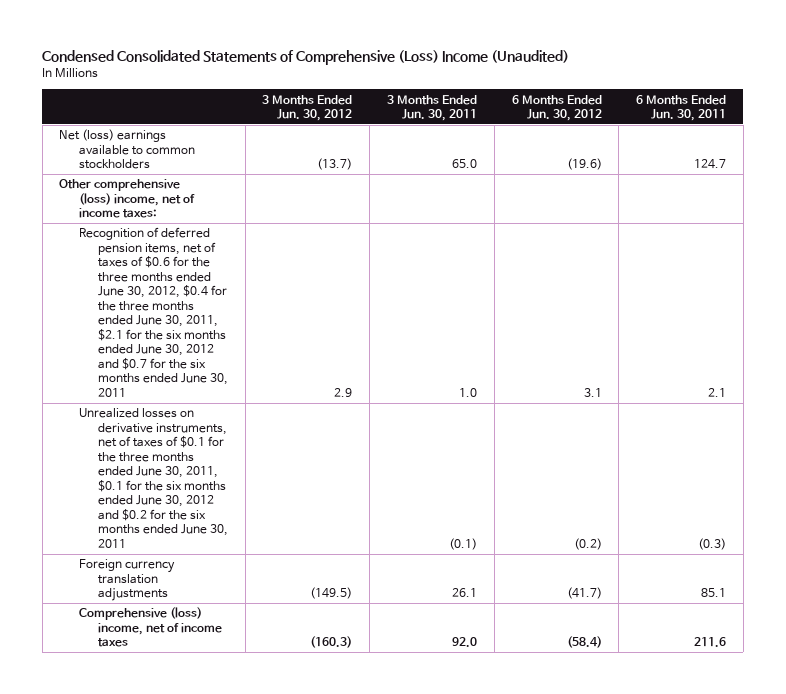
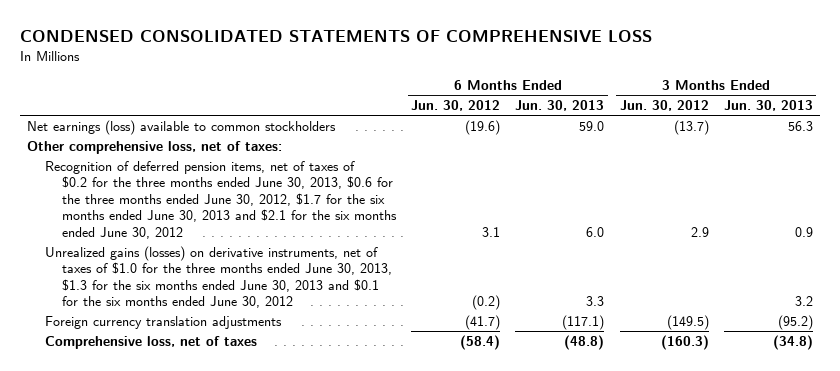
[42,49,570,65] Condensed Consolidated Statements of Comprehensive (Loss) Income (Unaudited) -> [19,29,652,42] CONDENSED CONSOLIDATED STATEMENTS OF COMPREHENSIVE LOSS
[386,94,477,122] 3 Months Ended Jun. 30, 2011 -> none
[636,94,727,122] 6 Months Ended Jun. 30, 2011 -> none
none -> [515,99,605,111] Jun. 30, 2013
none -> [723,99,813,111] Jun. 30, 2013
[59,129,195,170] Net (loss) earnings available to common stockholders -> [27,119,337,135] Net earnings (loss) available to common stockholders
[59,179,195,219] Other comprehensive (loss) income, net of income taxes: -> [27,140,283,154] Other comprehensive loss, net of taxes:
[78,227,228,397] Recognition of deferred pension items, net of taxes of $0.6 for the three months ended June 30, 2012, $0.4 for the three months ended June 30, 2011, $2.1 for the six months ended June 30, 2012 and $0.7 for the six months ended June 30, 2011 -> [44,160,398,239] Recognition of deferred pension items, net of taxes of $0.2 for the three months ended June 30, 2013, $0.6 for the three months ended June 30, 2012, $1.7 for the six months ended June 30, 2013 and $2.1 for the six months ended June 30, 2012
[78,408,228,548] Unrealized losses on derivative instruments, net of taxes of $0.1 for the three months ended June 30, 2011, $0.1 for the six months ended June 30, 2012 and $0.2 for the six months ended June 30, 2011 -> [44,245,393,309] Unrealized gains (losses) on derivative instruments, net of taxes of $1.0 for the three months ended June 30, 2013, $1.3 for the six months ended June 30, 2013 and $0.1 for the six months ended June 30, 2012
[78,607,222,648] Comprehensive (loss) income, net of income taxes -> [44,335,257,349] Comprehensive loss, net of taxes

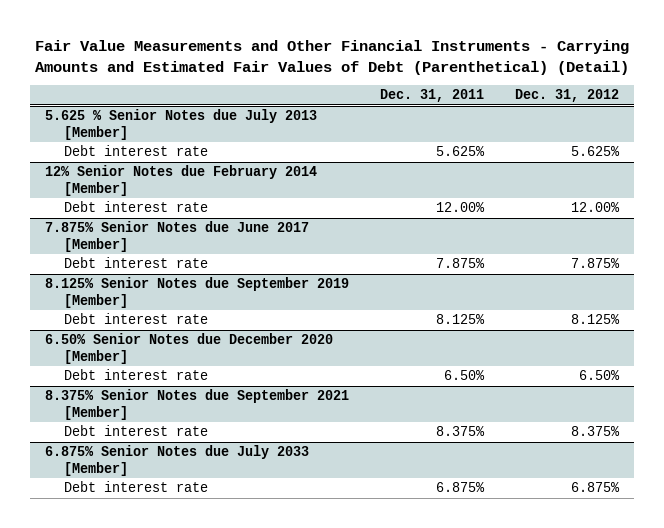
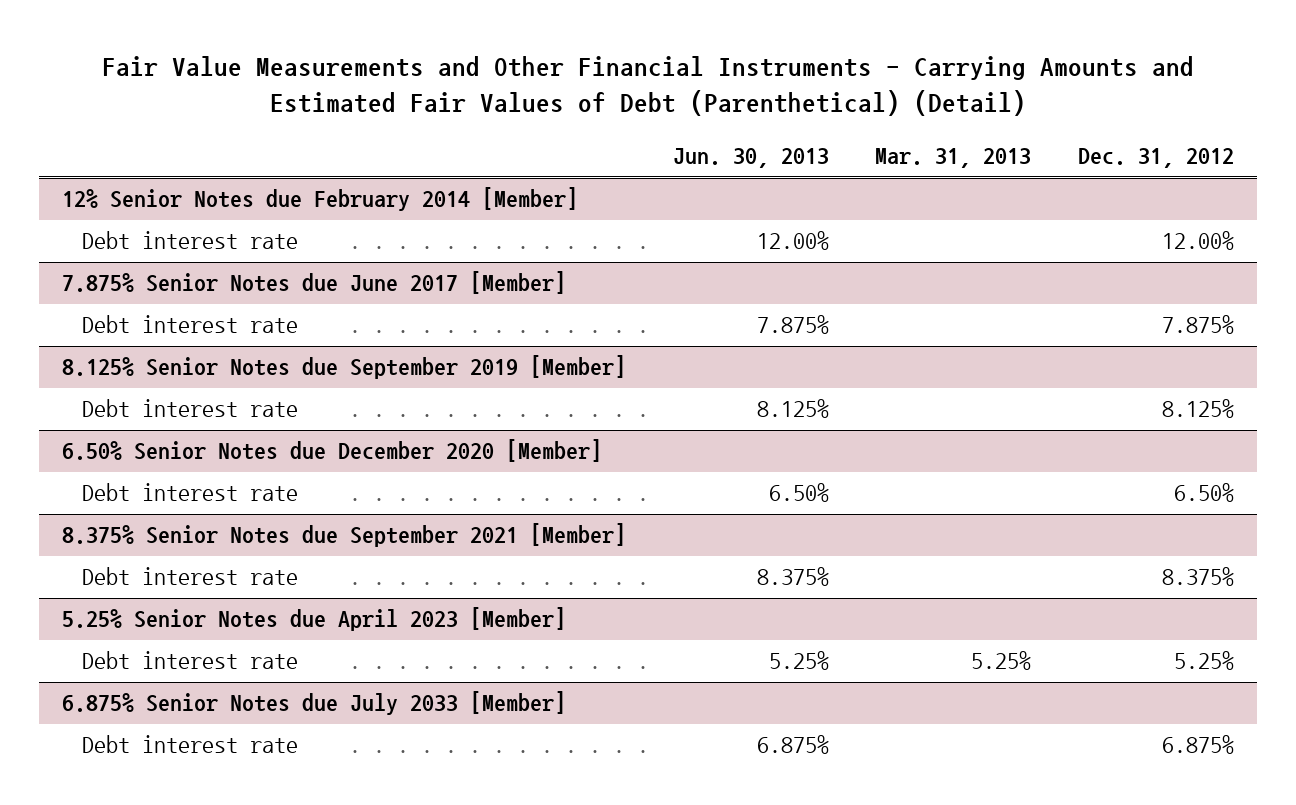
[379,89,484,103] Dec. 31, 2011 -> none
none -> [672,148,829,169] Jun. 30, 2013
none -> [875,148,1032,169] Mar. 31, 2013
[45,109,318,140] 5.625 % Senior Notes due July 2013 [Member] -> none
[63,145,208,157] Debt interest rate -> none
none -> [62,607,567,632] 5.25% Senior Notes due April 2023 [Member]
none -> [82,651,299,670] Debt interest rate

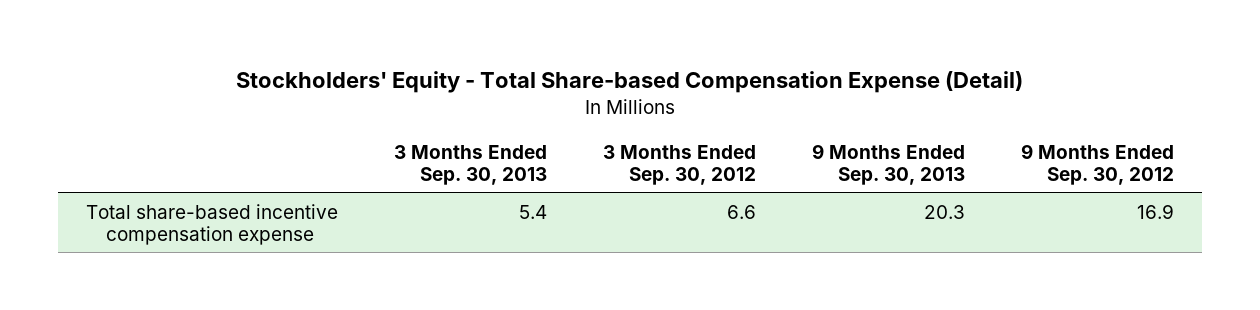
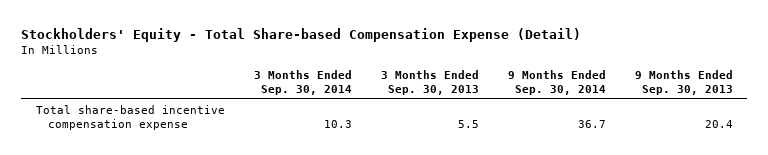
[603,144,757,185] 3 Months Ended Sep. 30, 2012 -> none
[1021,143,1175,185] 9 Months Ended Sep. 30, 2012 -> none
none -> [253,70,352,95] 3 Months Ended Sep. 30, 2014
none -> [507,70,606,95] 9 Months Ended Sep. 30, 2014
[518,204,547,219] 5.4 -> [457,119,479,128] 5.5
[924,204,966,219] 20.3 -> [704,119,733,128] 20.4

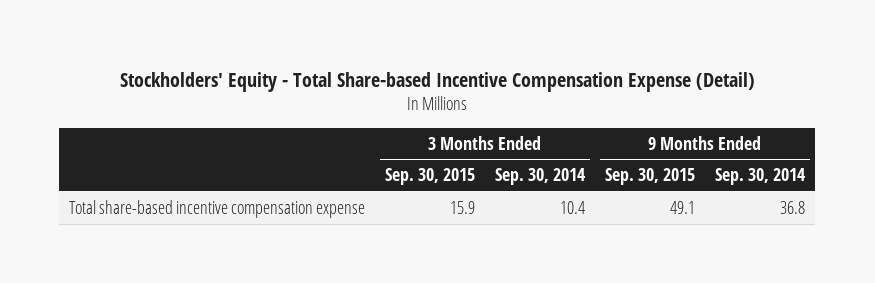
[21,27,582,42] Stockholders' Equity - Total Share-based Compensation Expense (Detail) -> [120,71,756,92] Stockholders' Equity - Total Share-based Incentive Compensation Expense (Detail)
[380,70,479,95] 3 Months Ended Sep. 30, 2013 -> none
[634,70,733,95] 9 Months Ended Sep. 30, 2013 -> none
none -> [385,168,476,186] Sep. 30, 2015
none -> [605,168,696,186] Sep. 30, 2015
[323,119,352,128] 10.3 -> [560,200,586,214] 10.4
[577,119,606,128] 36.7 -> [780,200,806,214] 36.8

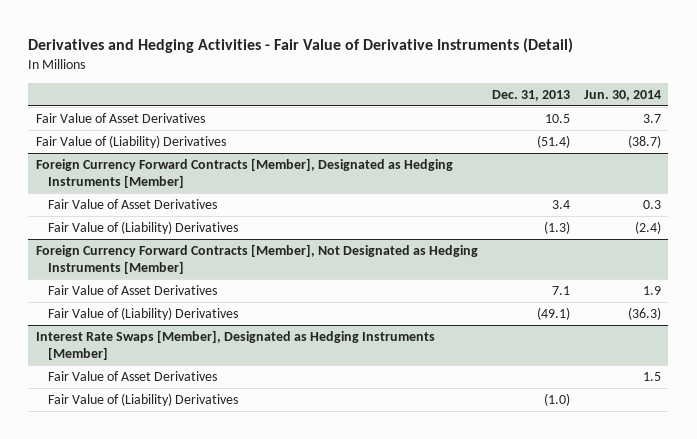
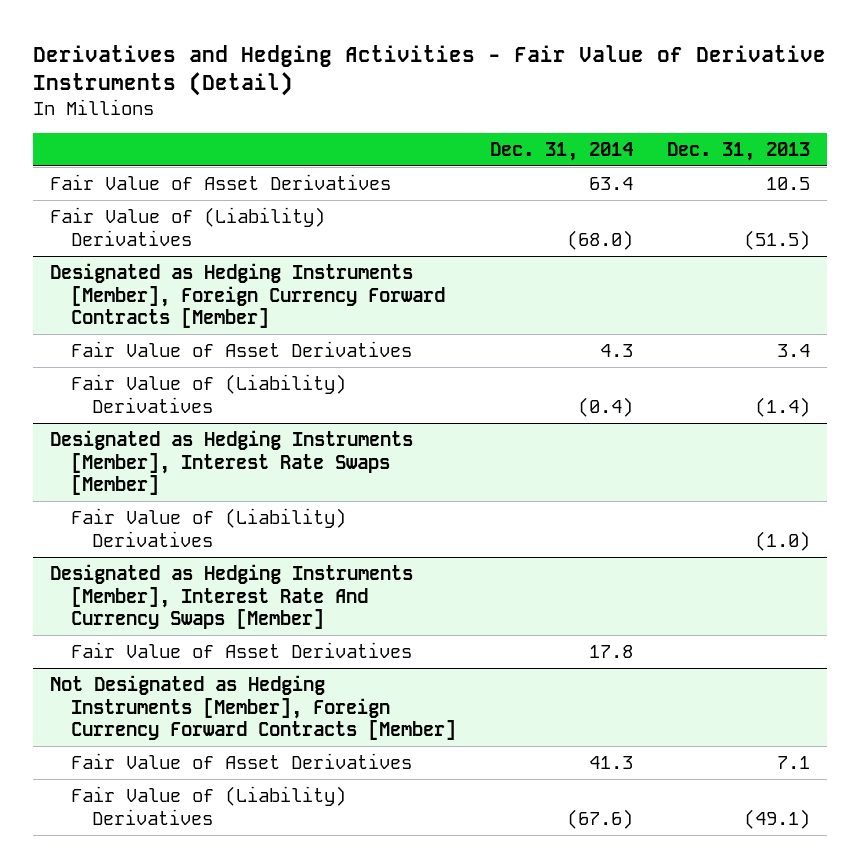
[584,89,662,101] Jun. 30, 2014 -> none
none -> [490,141,634,161] Dec. 31, 2014
[536,134,570,148] (51.4) -> [744,229,811,250] (51.5)
[35,157,453,189] Foreign Currency Forward Contracts [Member], Designated as Hedging Instruments [Member] -> [50,262,446,329] Designated as Hedging Instruments [Member], Foreign Currency Forward Contracts [Member]
[543,220,570,234] (1.3) -> [755,396,811,417] (1.4)
none -> [50,429,414,496] Designated as Hedging Instruments [Member], Interest Rate Swaps [Member]
none -> [71,507,347,547] Fair Value of (Liability) Derivatives
none -> [50,563,414,630] Designated as Hedging Instruments [Member], Interest Rate And Currency Swaps [Member]
none -> [71,641,413,658] Fair Value of Asset Derivatives
[35,243,478,275] Foreign Currency Forward Contracts [Member], Not Designated as Hedging Instruments [Member] -> [50,674,457,741] Not Designated as Hedging Instruments [Member], Foreign Currency Forward Contracts [Member]
[35,329,435,361] Interest Rate Swaps [Member], Designated as Hedging Instruments [Member] -> none
[48,370,218,381] Fair Value of Asset Derivatives -> none
[48,392,239,406] Fair Value of (Liability) Derivatives -> none

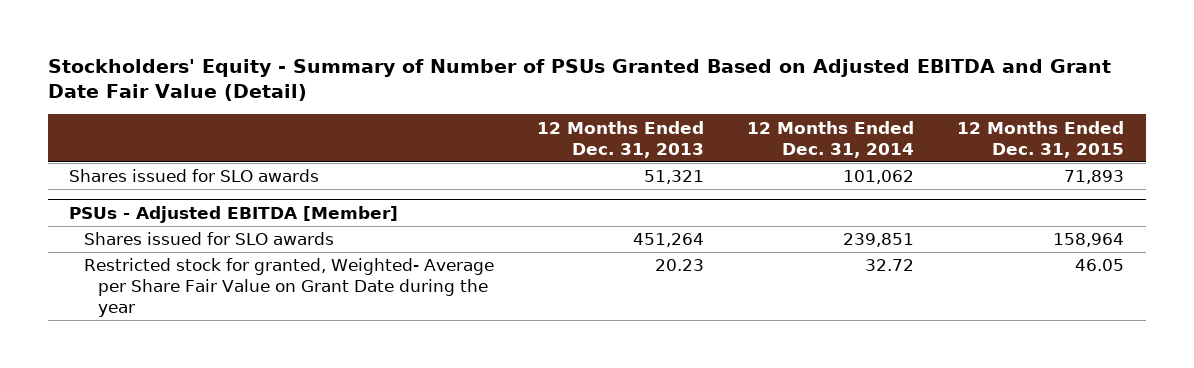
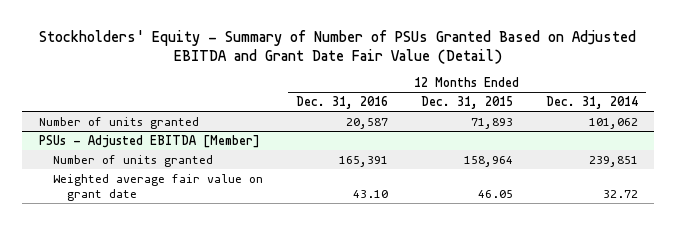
[536,120,704,158] 12 Months Ended Dec. 31, 2013 -> none
none -> [295,96,388,110] Dec. 31, 2016
[69,169,320,183] Shares issued for SLO awards -> [38,116,199,129] Number of units granted
[83,232,334,246] Shares issued for SLO awards -> [52,154,213,167] Number of units granted
[83,258,494,318] Restricted stock for granted, Weighted- Average per Share Fair Value on Grant Date during the year -> [52,173,263,201] Weighted average fair value on grant date

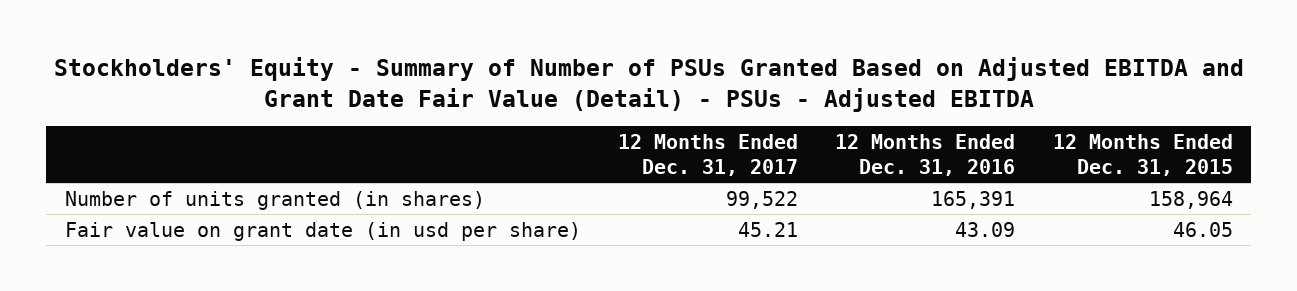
[39,29,637,64] Stockholders' Equity - Summary of Number of PSUs Granted Based on Adjusted EBITDA and Grant Date Fair Value (Detail) -> [53,57,1244,112] Stockholders' Equity - Summary of Number of PSUs Granted Based on Adjusted EBITDA and Grant Date Fair Value (Detail) - PSUs - Adjusted EBITDA
[545,96,638,110] Dec. 31, 2014 -> none
none -> [618,133,799,176] 12 Months Ended Dec. 31, 2017
[38,134,260,148] PSUs - Adjusted EBITDA [Member] -> none
[52,154,213,167] Number of units granted -> none
[38,116,199,129] Number of units granted -> [64,190,485,210] Number of units granted (in shares)
[345,117,388,129] 20,587 -> [931,190,1016,209] 165,391
[470,117,513,129] 71,893 -> [1148,190,1233,209] 158,964
[52,173,263,201] Weighted average fair value on grant date -> [64,221,581,241] Fair value on grant date (in usd per share)
[352,189,388,198] 43.10 -> [955,221,1016,237] 43.09

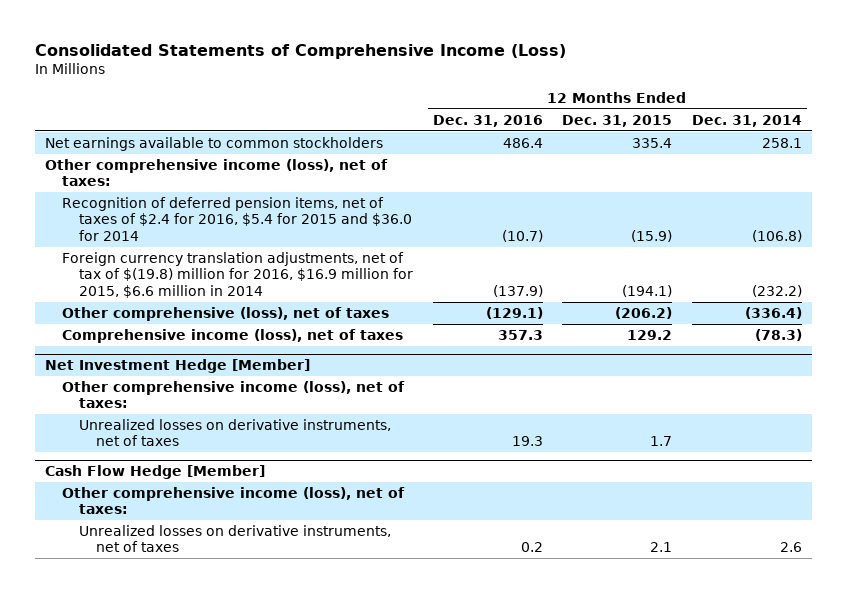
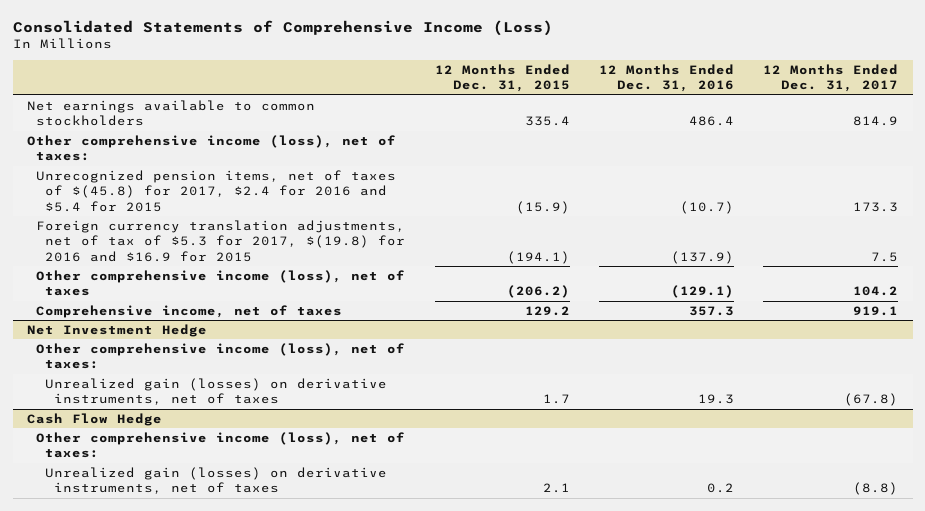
[691,114,802,127] Dec. 31, 2014 -> none
none -> [763,63,899,93] 12 Months Ended Dec. 31, 2017
[61,196,413,241] Recognition of deferred pension items, net of taxes of $2.4 for 2016, $5.4 for 2015 and $36.0 for 2014 -> [36,169,397,212] Unrecognized pension items, net of taxes of $(45.8) for 2017, $2.4 for 2016 and $5.4 for 2015
[61,251,414,298] Foreign currency translation adjustments, net of tax of $(19.8) million for 2016, $16.9 million for 2015, $6.6 million in 2014 -> [36,219,406,262] Foreign currency translation adjustments, net of tax of $5.3 for 2017, $(19.8) for 2016 and $16.9 for 2015
[61,306,389,321] Other comprehensive (loss), net of taxes -> [36,269,406,297] Other comprehensive income (loss), net of taxes
[61,328,403,343] Comprehensive income (loss), net of taxes -> [36,304,343,318] Comprehensive income, net of taxes
[44,359,310,374] Net Investment Hedge [Member] -> [27,323,208,337] Net Investment Hedge
[79,418,392,447] Unrealized losses on derivative instruments, net of taxes -> [45,377,388,406] Unrealized gain (losses) on derivative instruments, net of taxes
[44,465,265,480] Cash Flow Hedge [Member] -> [27,412,163,426] Cash Flow Hedge
[79,524,392,553] Unrealized losses on derivative instruments, net of taxes -> [45,466,388,495] Unrealized gain (losses) on derivative instruments, net of taxes

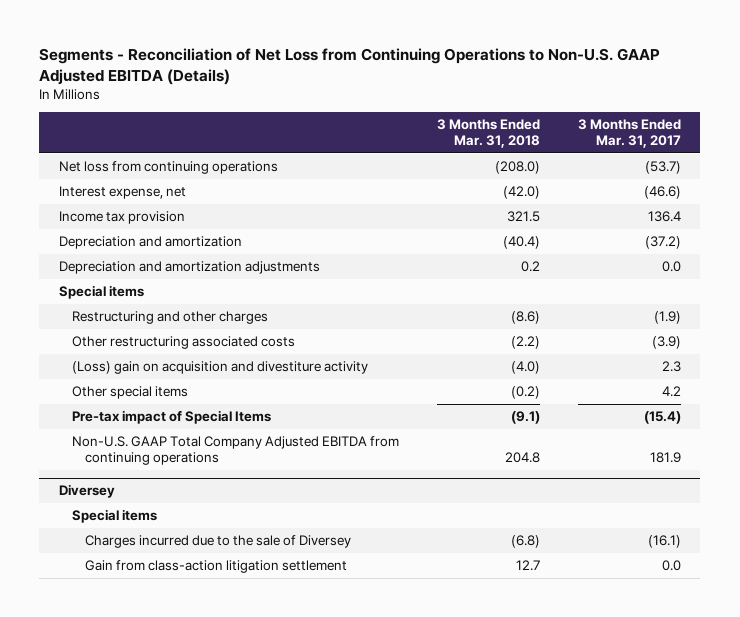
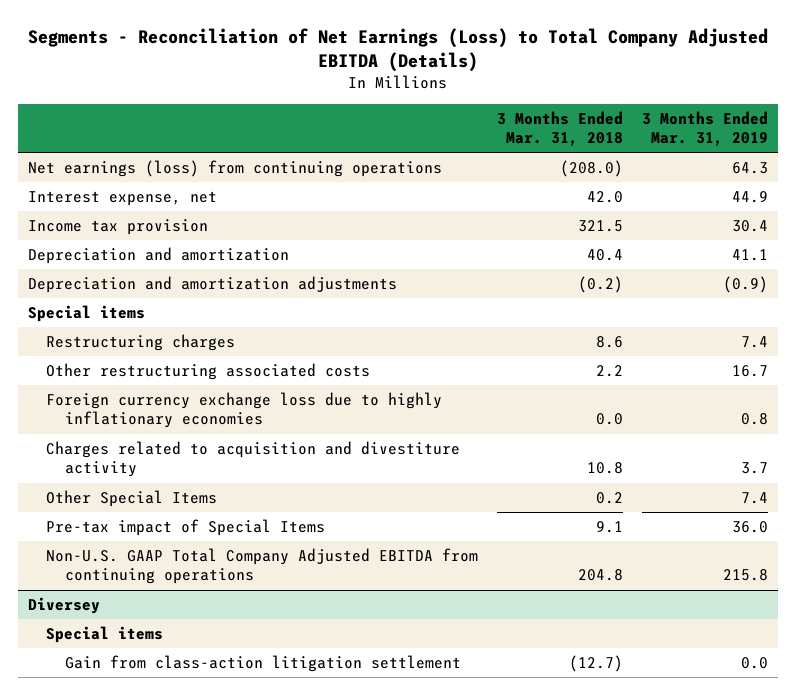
[39,48,661,85] Segments - Reconciliation of Net Loss from Continuing Operations to Non-U.S. GAAP Adjusted EBITDA (Details) -> [28,27,769,72] Segments - Reconciliation of Net Earnings (Loss) to Total Company Adjusted EBITDA (Details)
[577,119,681,149] 3 Months Ended Mar. 31, 2017 -> none
none -> [642,110,769,146] 3 Months Ended Mar. 31, 2019
[58,161,278,175] Net loss from continuing operations -> [27,160,442,178] Net earnings (loss) from continuing operations
[502,186,540,200] (42.0) -> [587,191,624,204] 42.0
[502,236,540,250] (40.4) -> [587,249,624,262] 40.4
[520,261,540,273] 0.2 -> [578,276,624,294] (0.2)
[71,311,268,325] Restructuring and other charges -> [46,334,236,352] Restructuring charges
[510,311,540,325] (8.6) -> [596,336,624,349] 8.6
[510,336,540,350] (2.2) -> [596,365,624,378] 2.2
none -> [46,392,443,429] Foreign currency exchange loss due to highly inflationary economies
[71,361,368,375] (Loss) gain on acquisition and divestiture activity -> [46,441,461,478] Charges related to acquisition and divestiture activity
[510,361,540,375] (4.0) -> [587,462,624,475] 10.8
[71,386,188,400] Other special items -> [46,490,218,508] Other Special Items
[510,386,540,400] (0.2) -> [596,492,624,505] 0.2
[510,411,540,425] (9.1) -> [596,521,624,534] 9.1
[84,535,351,549] Charges incurred due to the sale of Diversey -> none
[515,560,540,572] 12.7 -> [569,655,624,673] (12.7)

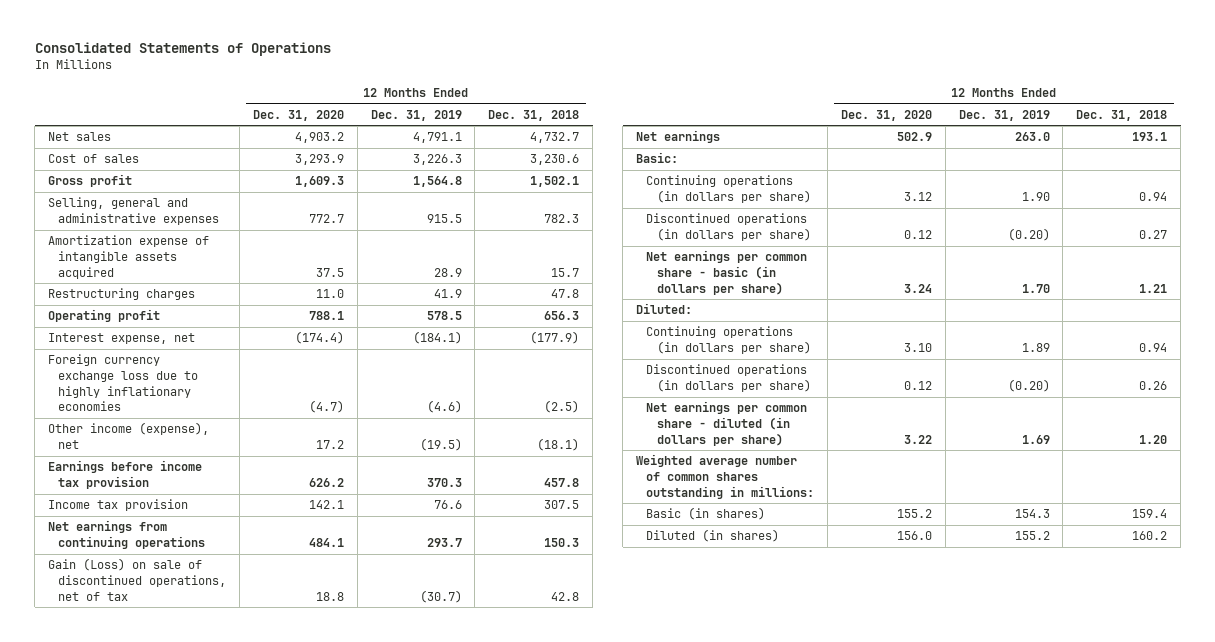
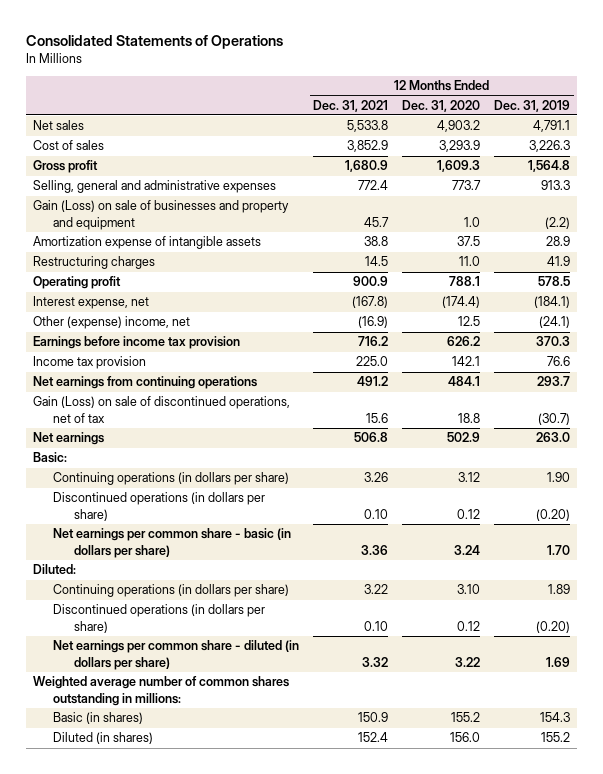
[488,109,580,121] Dec. 31, 2018 -> none
none -> [313,99,389,112] Dec. 31, 2021
[308,213,344,223] 772.7 -> [452,180,482,191] 773.7
[426,213,462,223] 915.5 -> [541,180,571,191] 913.3
none -> [32,200,289,230] Gain (Loss) on sale of businesses and property and equipment
[47,235,209,279] Amortization expense of intangible assets acquired -> [32,236,261,250] Amortization expense of intangible assets
[47,354,199,412] Foreign currency exchange loss due to highly inflationary economies -> none
[47,422,209,449] Other income (expense), net -> [32,316,190,330] Other (expense) income, net
[315,439,344,449] 17.2 -> [458,316,481,327] 12.5
[419,437,462,451] (19.5) -> [539,316,571,329] (24.1)

